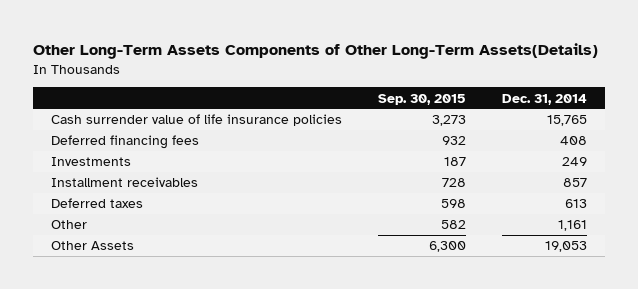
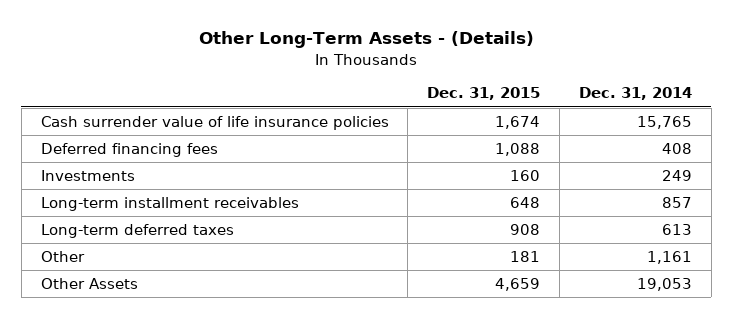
[33,42,599,59] Other Long-Term Assets Components of Other Long-Term Assets(Details) -> [199,31,535,49] Other Long-Term Assets - (Details)
[378,93,467,105] Sep. 30, 2015 -> none
none -> [427,87,541,101] Dec. 31, 2015
[51,177,199,188] Installment receivables -> [40,196,299,211] Long-term installment receivables
[51,198,144,209] Deferred taxes -> [40,223,234,238] Long-term deferred taxes

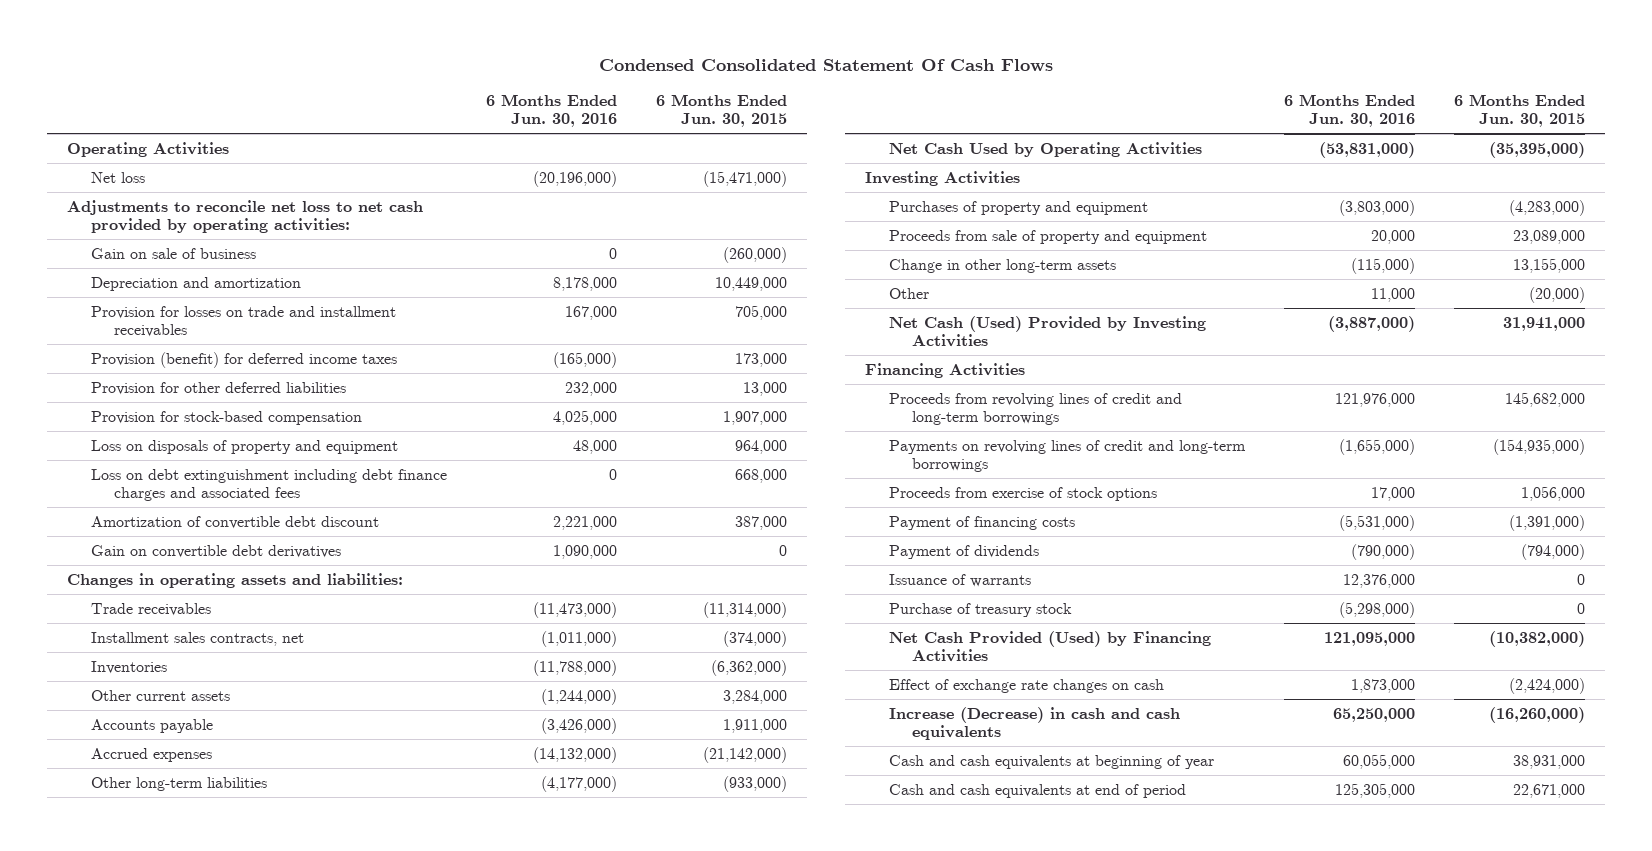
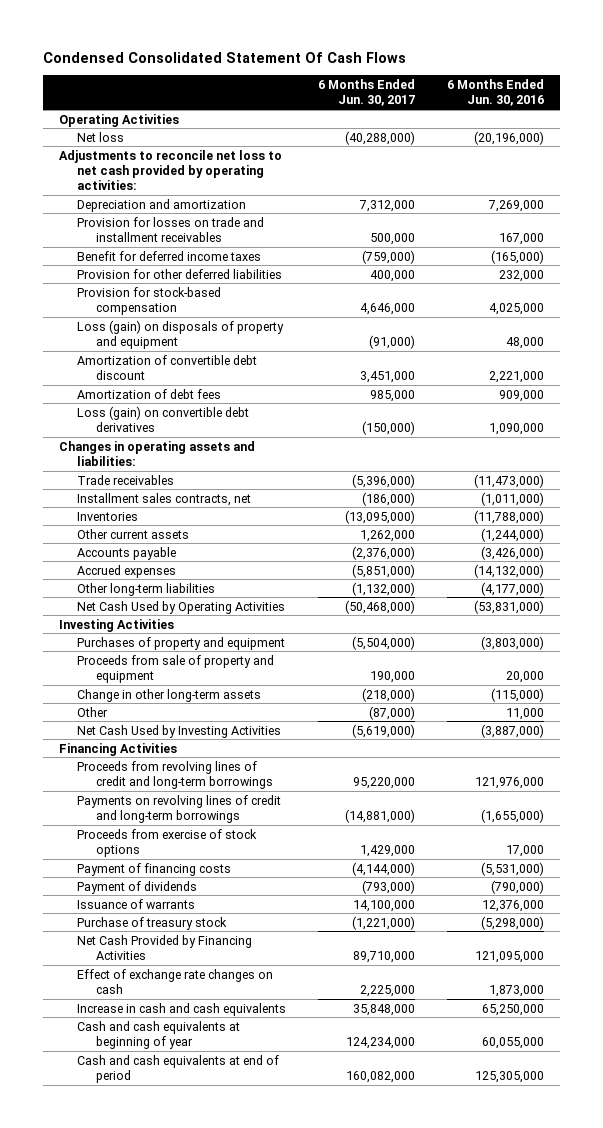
[656,93,788,128] 6 Months Ended Jun. 30, 2015 -> none
none -> [318,79,416,107] 6 Months Ended Jun. 30, 2017
[90,247,256,259] Gain on sale of business -> none
[552,276,617,291] 8,178,000 -> [488,199,545,212] 7,269,000
[90,351,397,368] Provision (benefit) for deferred income taxes -> [77,250,262,261] Benefit for deferred income taxes
[90,468,447,502] Loss on debt extinguishment including debt finance charges and associated fees -> none
[90,439,398,454] Loss on disposals of property and equipment -> [77,319,285,349] Loss (gain) on disposals of property and equipment
none -> [77,388,222,399] Amortization of debt fees
[90,544,341,558] Gain on convertible debt derivatives -> [77,405,250,432] Loss (gain) on convertible debt derivatives
[888,315,1206,348] Net Cash (Used) Provided by Investing Activities -> [77,724,282,738] Net Cash Used by Investing Activities
[888,630,1211,663] Net Cash Provided (Used) by Financing Activities -> [77,934,253,960] Net Cash Provided by Financing Activities
[888,706,1180,741] Increase (Decrease) in cash and cash equivalents -> [77,1002,287,1016] Increase in cash and cash equivalents

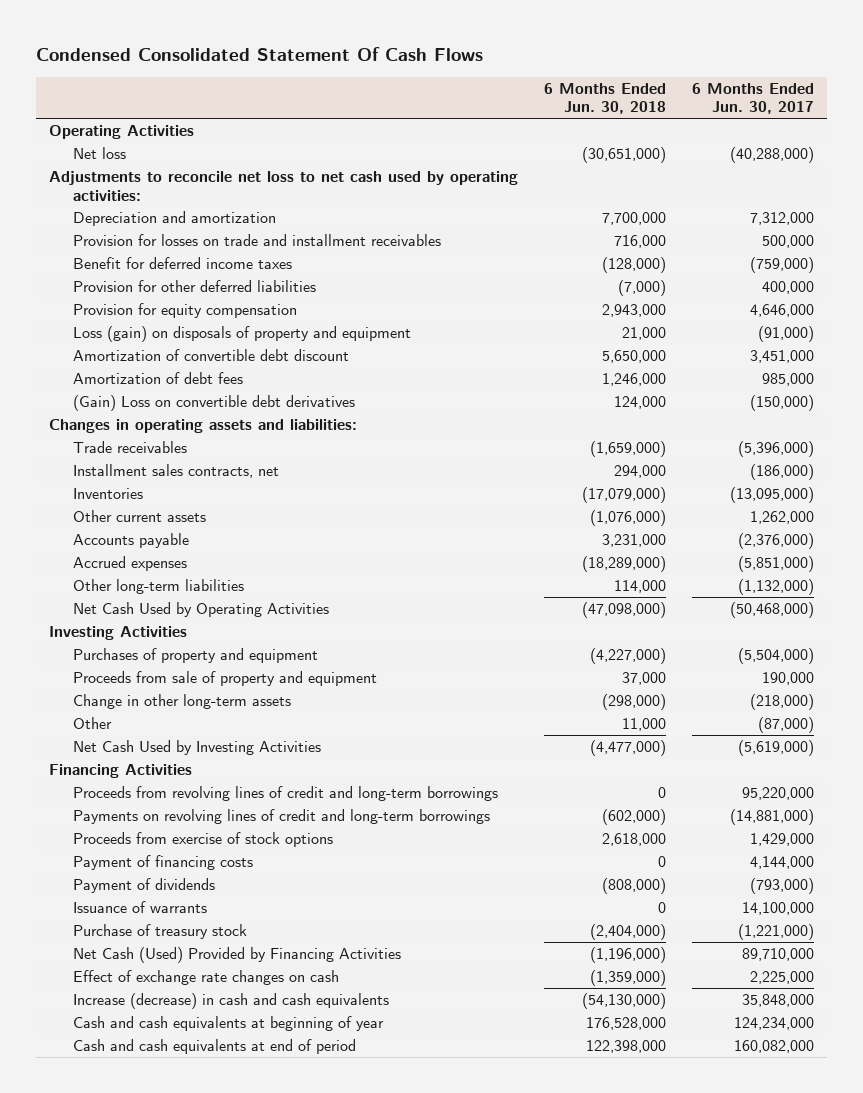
[447,79,545,107] 6 Months Ended Jun. 30, 2016 -> none
none -> [543,82,666,115] 6 Months Ended Jun. 30, 2018
[59,149,283,191] Adjustments to reconcile net loss to net cash provided by operating activities: -> [49,170,519,201] Adjustments to reconcile net loss to net cash used by operating activities:
[77,286,222,315] Provision for stock-based compensation -> [73,302,298,318] Provision for equity compensation
[77,405,250,432] Loss (gain) on convertible debt derivatives -> [73,394,356,411] (Gain) Loss on convertible debt derivatives
[352,861,416,876] (4,144,000) -> [749,855,814,869] 4,144,000
[77,934,253,960] Net Cash Provided by Financing Activities -> [73,946,402,963] Net Cash (Used) Provided by Financing Activities
[77,1002,287,1016] Increase in cash and cash equivalents -> [73,992,390,1009] Increase (decrease) in cash and cash equivalents

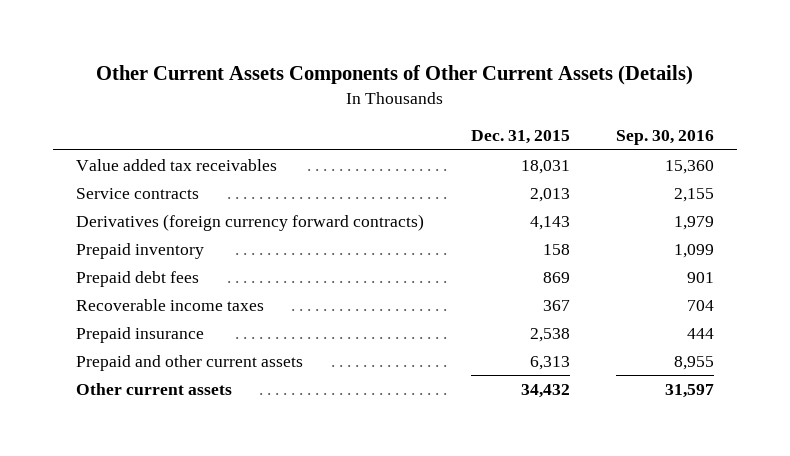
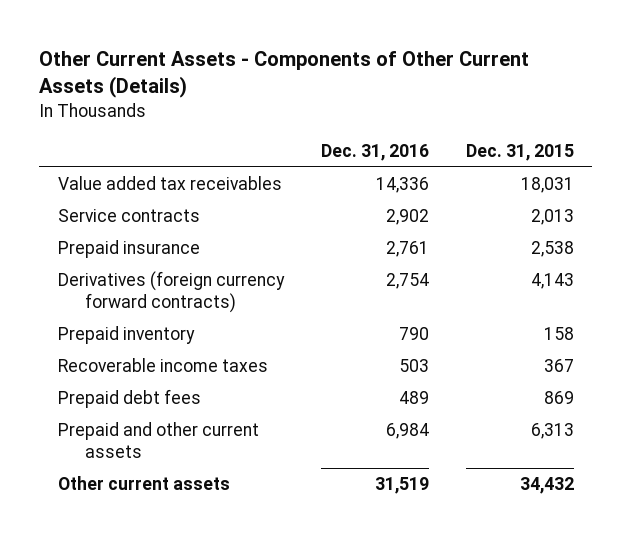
[96,65,694,86] Other Current Assets Components of Other Current Assets (Details) -> [39,51,530,99] Other Current Assets - Components of Other Current Assets (Details)
[616,130,715,146] Sep. 30, 2016 -> none
none -> [320,143,429,161] Dec. 31, 2016
[76,326,205,343] Prepaid insurance -> [57,240,200,259] Prepaid insurance
[76,270,200,287] Prepaid debt fees -> [57,389,201,409] Prepaid debt fees

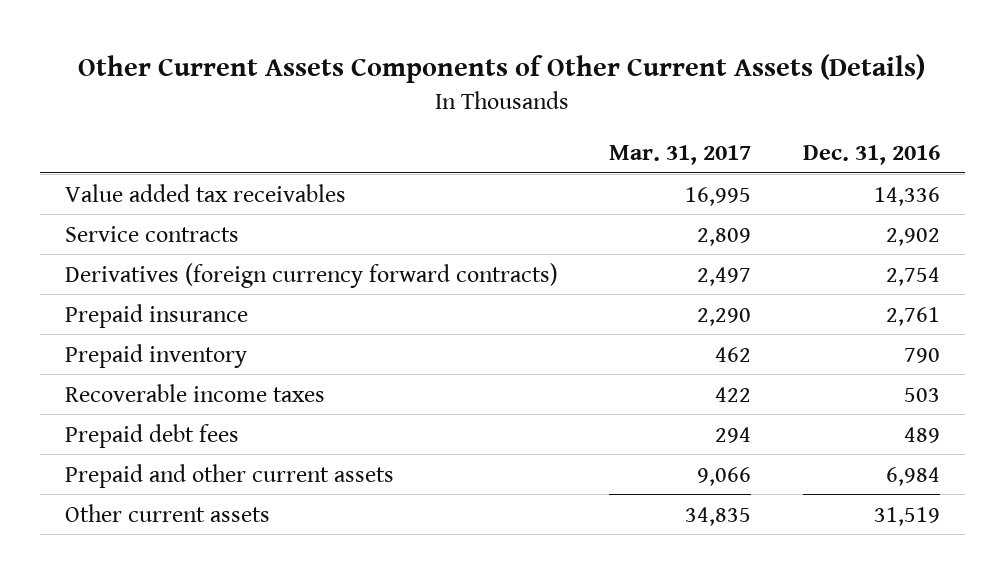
[39,51,530,99] Other Current Assets - Components of Other Current Assets (Details) -> [78,54,926,84] Other Current Assets Components of Other Current Assets (Details)
[465,143,574,161] Dec. 31, 2015 -> none
none -> [609,144,752,165] Mar. 31, 2017
[57,240,200,259] Prepaid insurance -> [65,303,249,328] Prepaid insurance

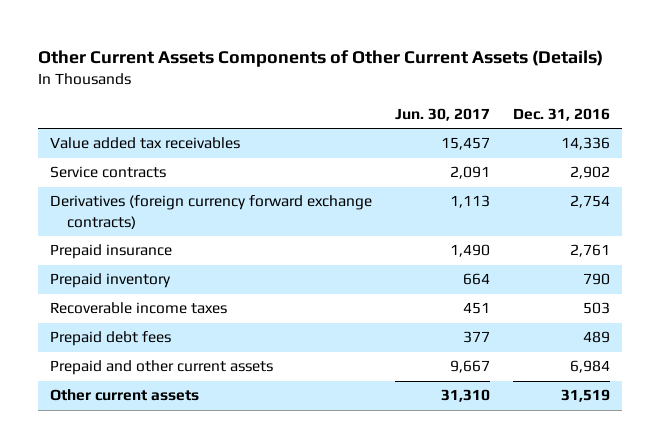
[609,144,752,165] Mar. 31, 2017 -> none
none -> [395,108,491,122] Jun. 30, 2017
[65,262,559,288] Derivatives (foreign currency forward contracts) -> [49,195,372,229] Derivatives (foreign currency forward exchange contracts)

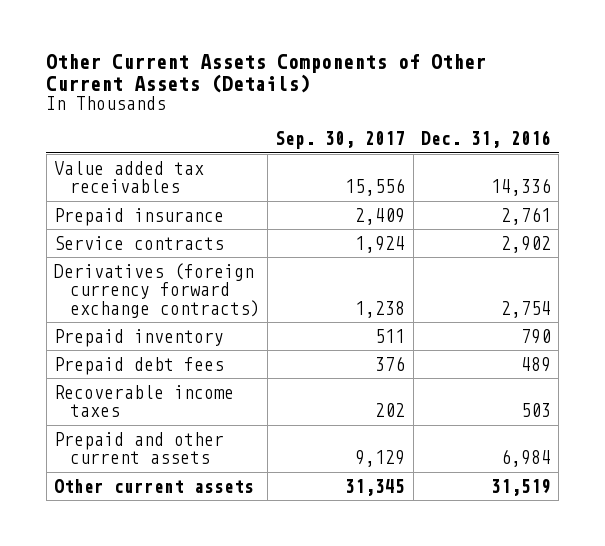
[395,108,491,122] Jun. 30, 2017 -> none
none -> [275,131,406,150] Sep. 30, 2017
[49,244,172,260] Prepaid insurance -> [54,207,225,226] Prepaid insurance
[49,302,227,315] Recoverable income taxes -> [54,384,235,418] Recoverable income taxes

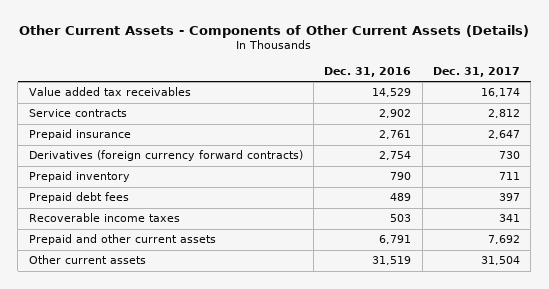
[46,53,487,93] Other Current Assets Components of Other Current Assets (Details) -> [19,24,530,38] Other Current Assets - Components of Other Current Assets (Details)
[275,131,406,150] Sep. 30, 2017 -> none
none -> [433,66,521,77] Dec. 31, 2017
[491,178,552,197] 14,336 -> [372,88,412,98] 14,529
[54,207,225,226] Prepaid insurance -> [28,129,131,141] Prepaid insurance
[54,262,260,318] Derivatives (foreign currency forward exchange contracts) -> [28,150,303,162] Derivatives (foreign currency forward contracts)
[501,449,552,468] 6,984 -> [379,235,412,245] 6,791

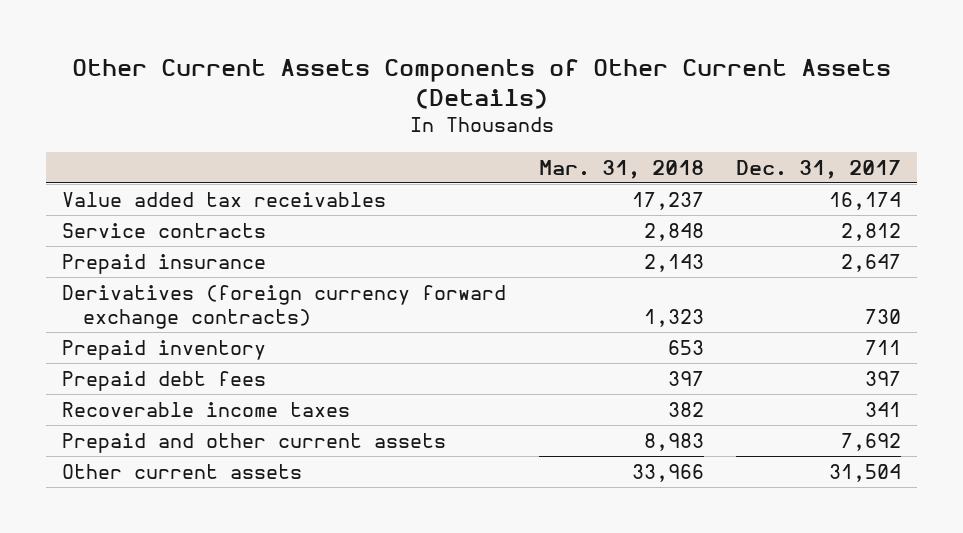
[19,24,530,38] Other Current Assets - Components of Other Current Assets (Details) -> [71,58,891,110] Other Current Assets Components of Other Current Assets (Details)
[324,66,412,77] Dec. 31, 2016 -> none
none -> [538,159,704,179] Mar. 31, 2018
[28,150,303,162] Derivatives (foreign currency forward contracts) -> [62,284,507,330] Derivatives (foreign currency forward exchange contracts)

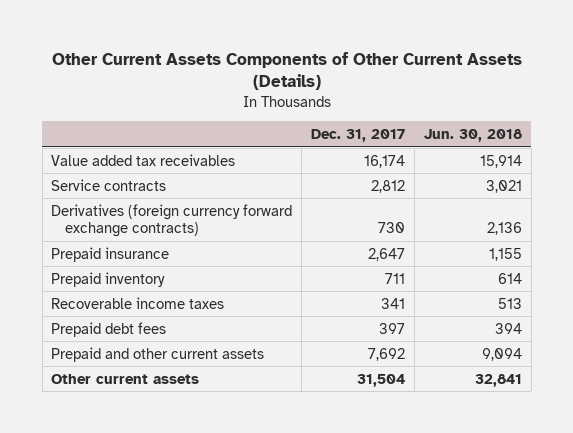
[538,159,704,179] Mar. 31, 2018 -> none
none -> [423,128,522,142] Jun. 30, 2018
[62,253,267,274] Prepaid insurance -> [51,246,170,262] Prepaid insurance
[62,370,267,391] Prepaid debt fees -> [51,321,167,337] Prepaid debt fees

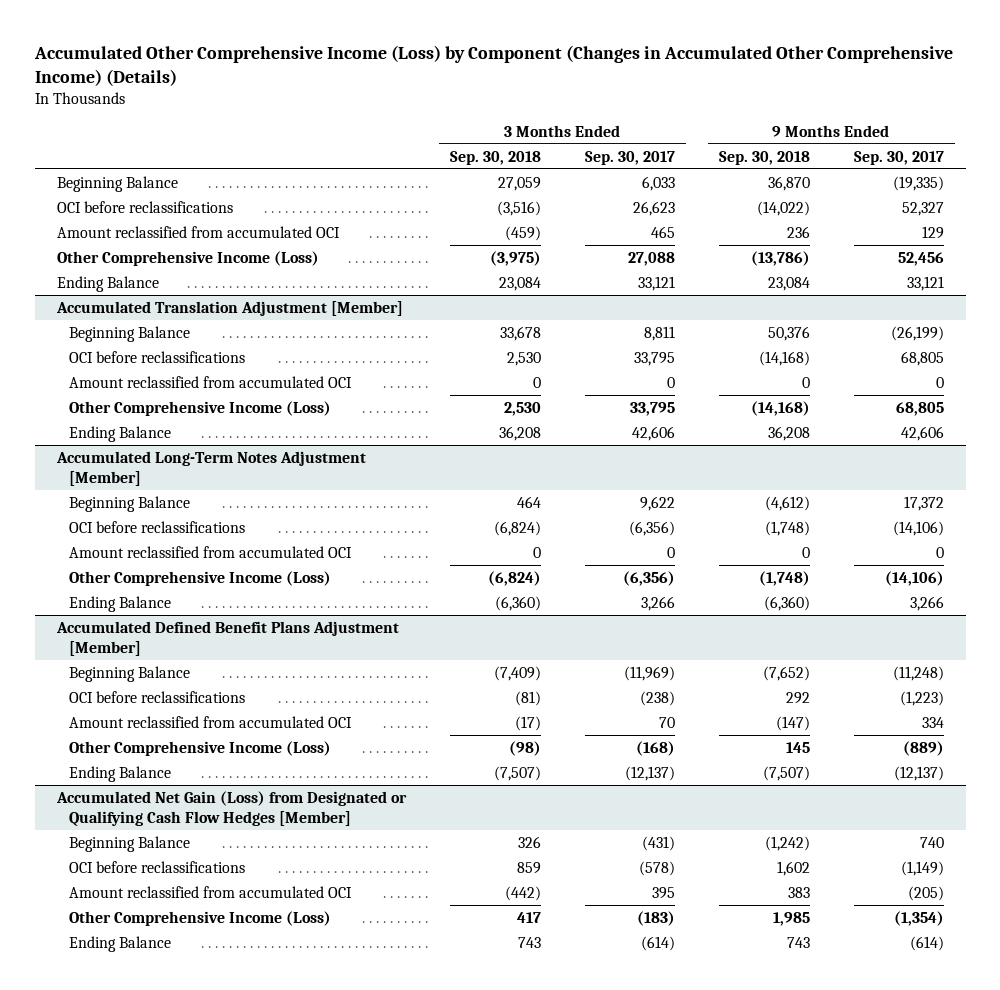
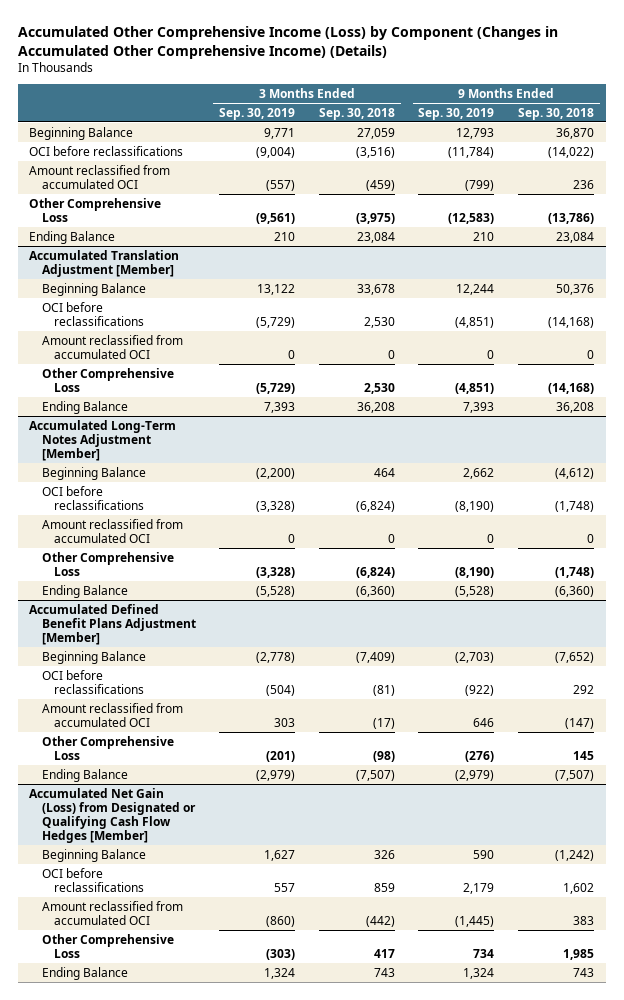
[584,150,675,165] Sep. 30, 2017 -> none
[853,150,944,165] Sep. 30, 2017 -> none
none -> [219,107,296,120] Sep. 30, 2019
none -> [418,107,495,120] Sep. 30, 2019
[56,250,319,266] Other Comprehensive Income (Loss) -> [29,197,162,222] Other Comprehensive Loss
[68,400,331,416] Other Comprehensive Income (Loss) -> [41,367,174,392] Other Comprehensive Loss
[68,570,331,586] Other Comprehensive Income (Loss) -> [41,551,174,576] Other Comprehensive Loss
[68,740,331,756] Other Comprehensive Income (Loss) -> [41,735,174,760] Other Comprehensive Loss
[68,910,331,926] Other Comprehensive Income (Loss) -> [41,933,174,958] Other Comprehensive Loss

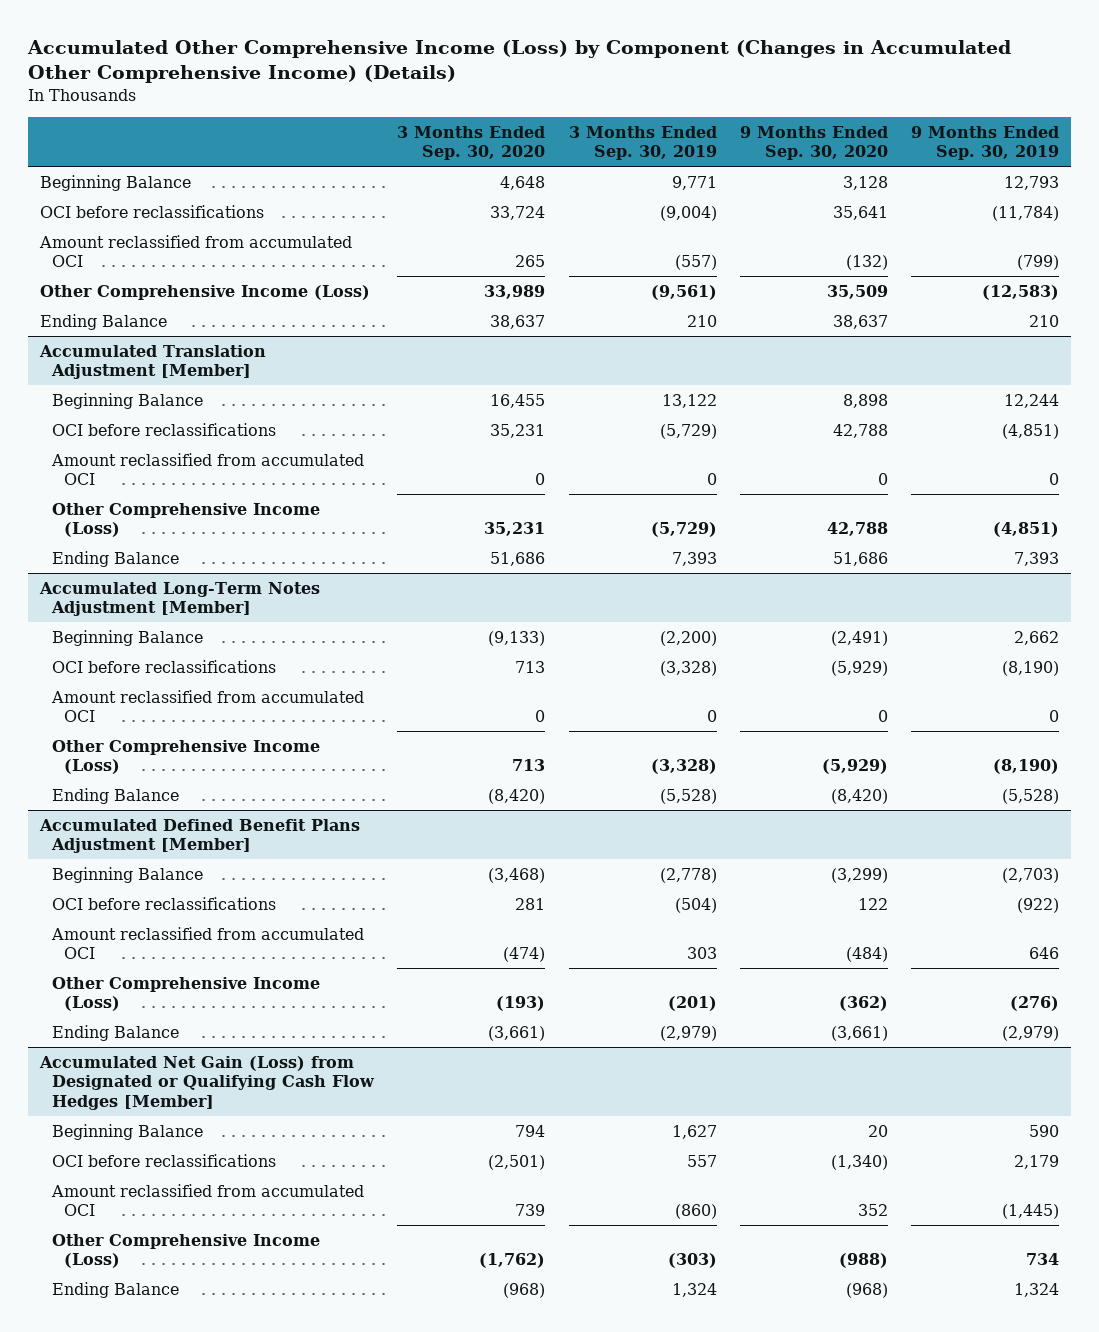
[318,107,395,120] Sep. 30, 2018 -> none
[518,107,595,120] Sep. 30, 2018 -> none
none -> [397,125,546,161] 3 Months Ended Sep. 30, 2020
none -> [739,125,888,161] 9 Months Ended Sep. 30, 2020
[29,197,162,222] Other Comprehensive Loss -> [39,284,370,300] Other Comprehensive Income (Loss)
[41,367,174,392] Other Comprehensive Loss -> [52,502,321,538] Other Comprehensive Income (Loss)
[41,551,174,576] Other Comprehensive Loss -> [52,739,321,775] Other Comprehensive Income (Loss)
[41,735,174,760] Other Comprehensive Loss -> [52,976,321,1012] Other Comprehensive Income (Loss)
[41,933,174,958] Other Comprehensive Loss -> [52,1233,321,1269] Other Comprehensive Income (Loss)

